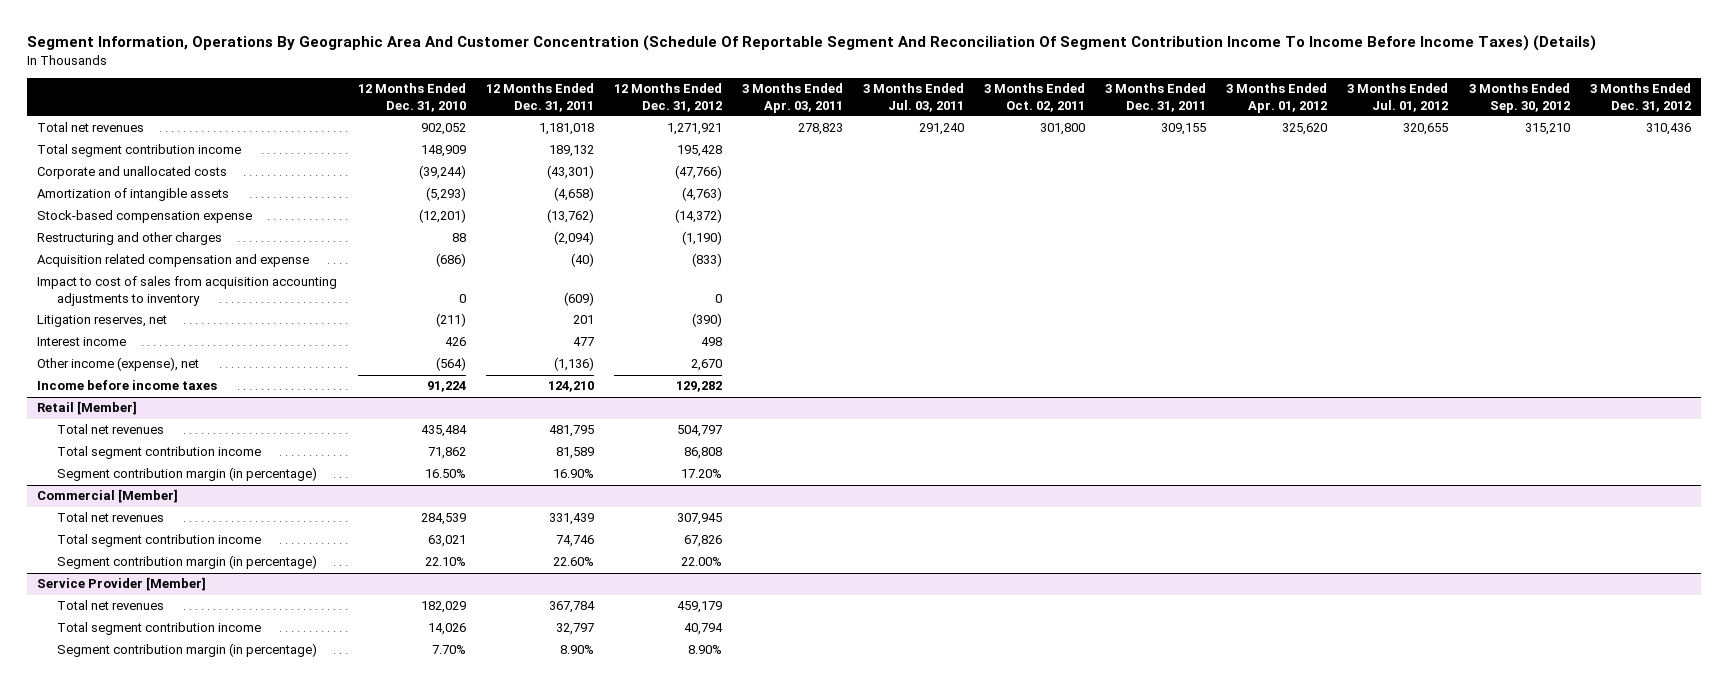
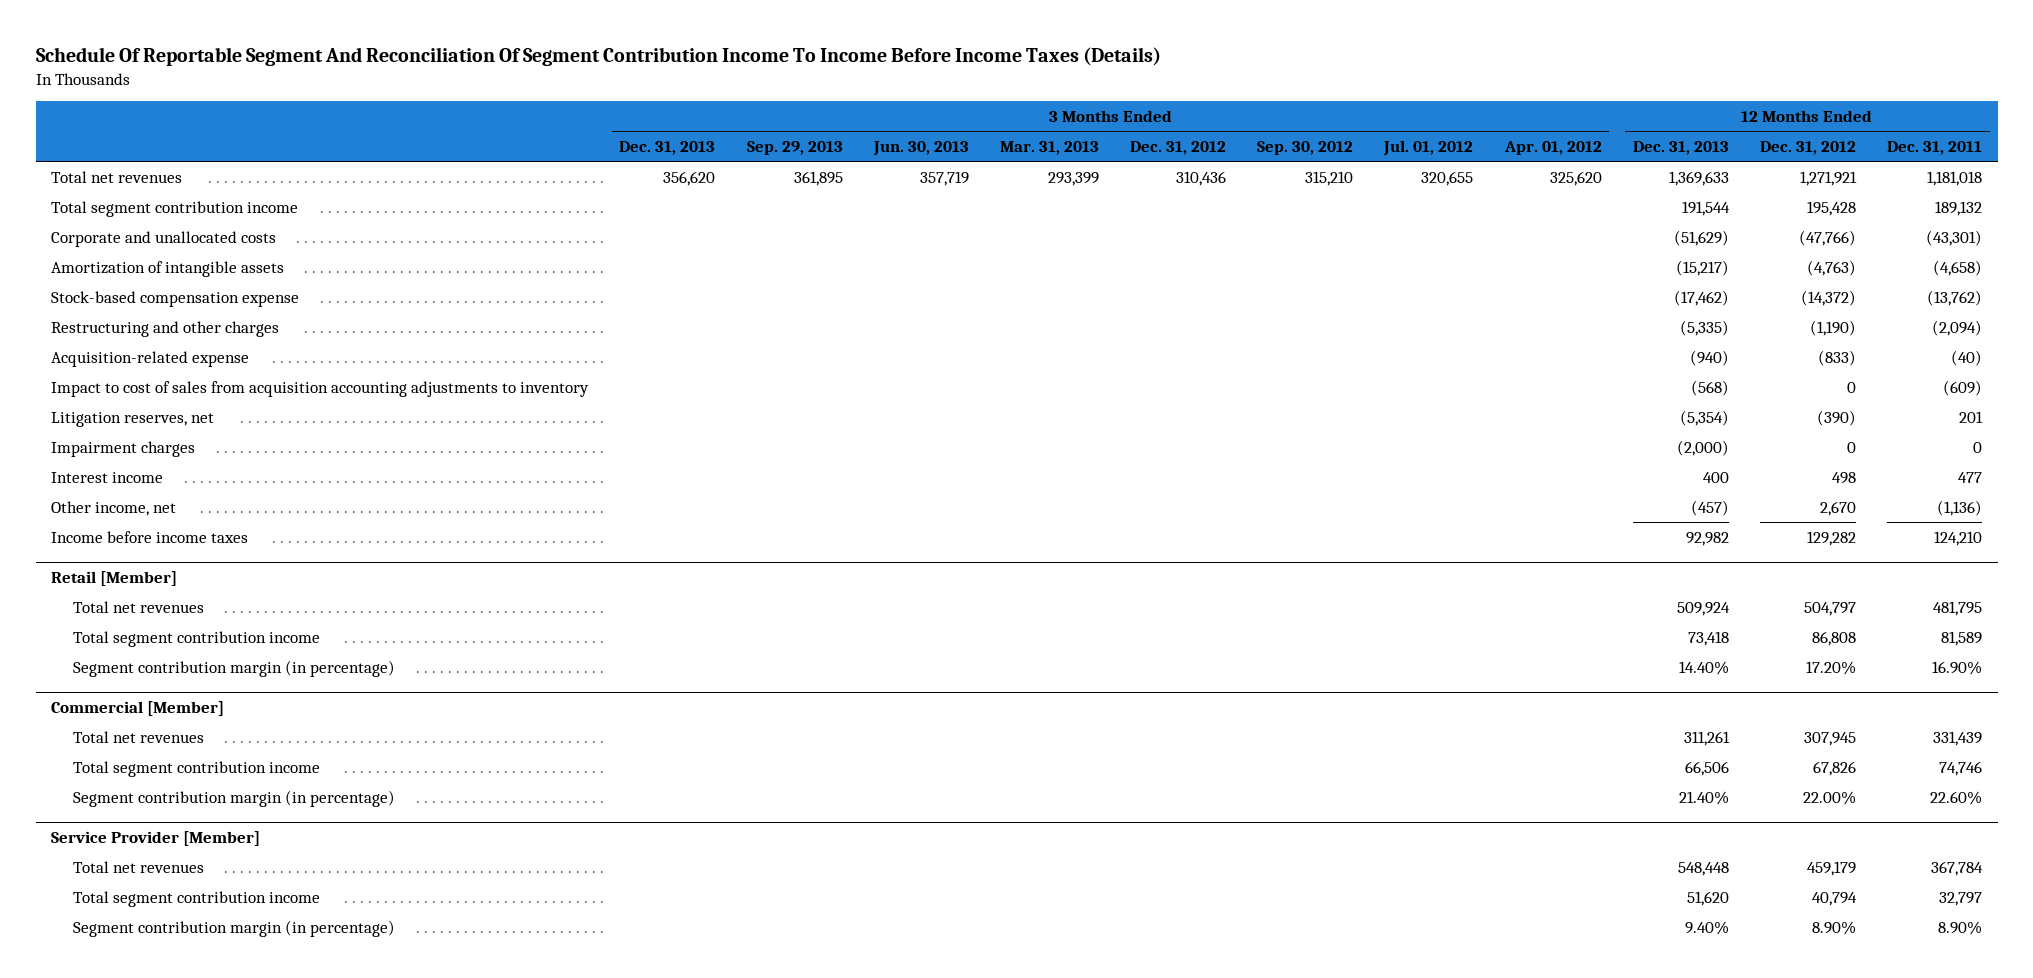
[27,35,1597,52] Segment Information, Operations By Geographic Area And Customer Concentration (Schedule Of Reportable Segment And Reconciliation Of Segment Contribution Income To Income Before Income Taxes) (Details) -> [35,46,1161,66] Schedule Of Reportable Segment And Reconciliation Of Segment Contribution Income To Income Before Income Taxes (Details)
[357,83,466,112] 12 Months Ended Dec. 31, 2010 -> none
[741,83,843,113] 3 Months Ended Apr. 03, 2011 -> none
[863,83,965,112] 3 Months Ended Jul. 03, 2011 -> none
[984,83,1086,112] 3 Months Ended Oct. 02, 2011 -> none
[1105,83,1207,112] 3 Months Ended Dec. 31, 2011 -> none
none -> [619,140,716,155] Dec. 31, 2013
none -> [746,140,843,155] Sep. 29, 2013
none -> [872,140,969,156] Jun. 30, 2013
none -> [999,140,1099,155] Mar. 31, 2013
none -> [1632,140,1729,155] Dec. 31, 2013
[37,254,310,268] Acquisition related compensation and expense -> [51,350,250,367] Acquisition-related expense
none -> [51,440,196,457] Impairment charges
[37,357,200,372] Other income (expense), net -> [51,500,177,516] Other income, net

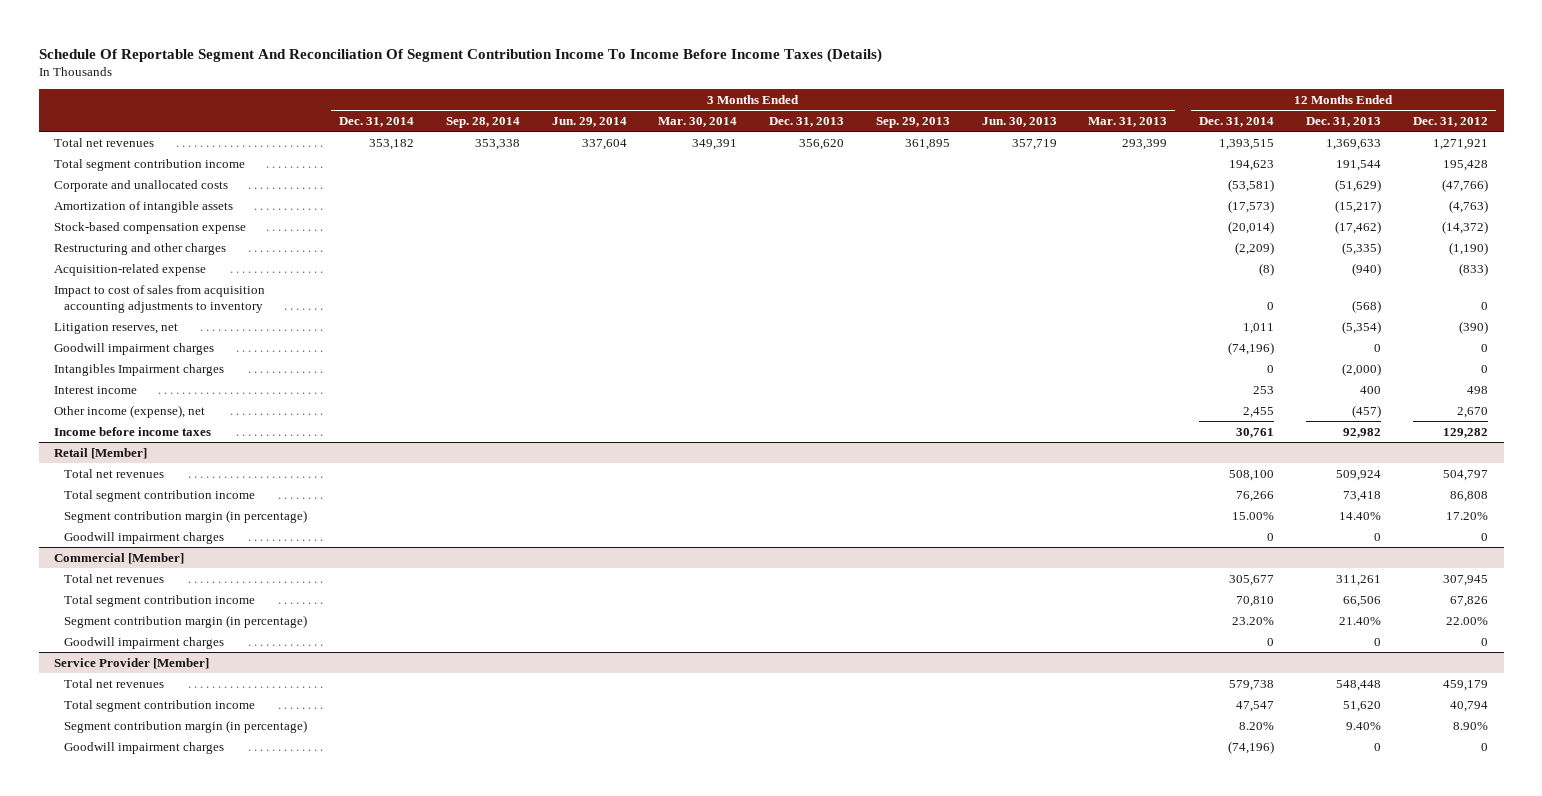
[1130,140,1227,155] Dec. 31, 2012 -> none
[1257,140,1354,155] Sep. 30, 2012 -> none
[1383,139,1474,156] Jul. 01, 2012 -> none
[1503,140,1602,155] Apr. 01, 2012 -> none
[1887,140,1983,155] Dec. 31, 2011 -> none
none -> [338,116,414,127] Dec. 31, 2014
none -> [445,116,520,128] Sep. 28, 2014
none -> [551,116,627,127] Jun. 29, 2014
none -> [658,116,738,127] Mar. 30, 2014
none -> [1199,116,1275,127] Dec. 31, 2014
none -> [54,342,215,355] Goodwill impairment charges
[51,440,196,457] Impairment charges -> [54,363,225,376] Intangibles Impairment charges
[51,500,177,516] Other income, net -> [54,404,206,418] Other income (expense), net
none -> [64,531,225,544] Goodwill impairment charges
none -> [64,636,225,649] Goodwill impairment charges
none -> [64,741,225,754] Goodwill impairment charges

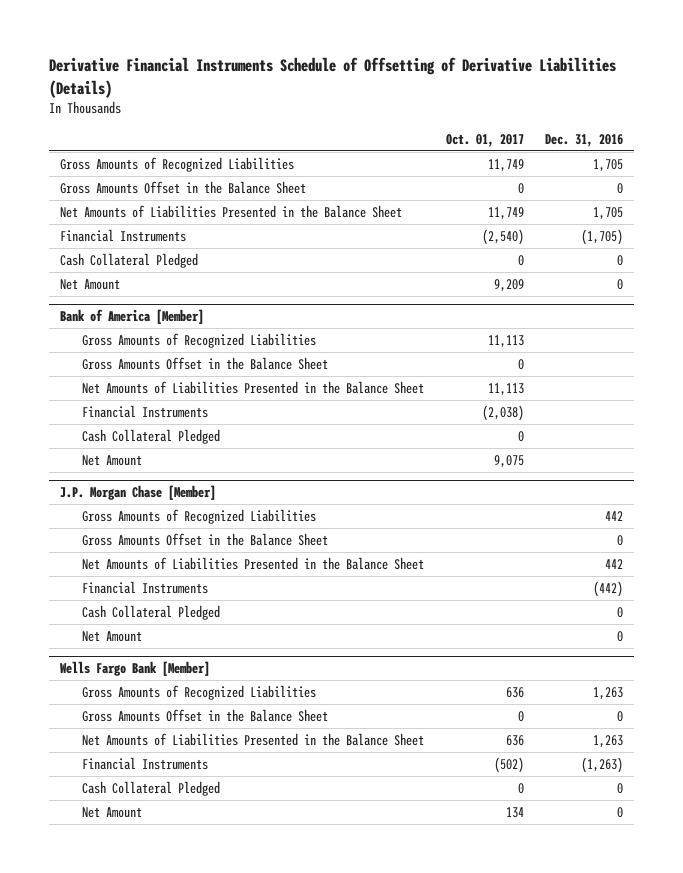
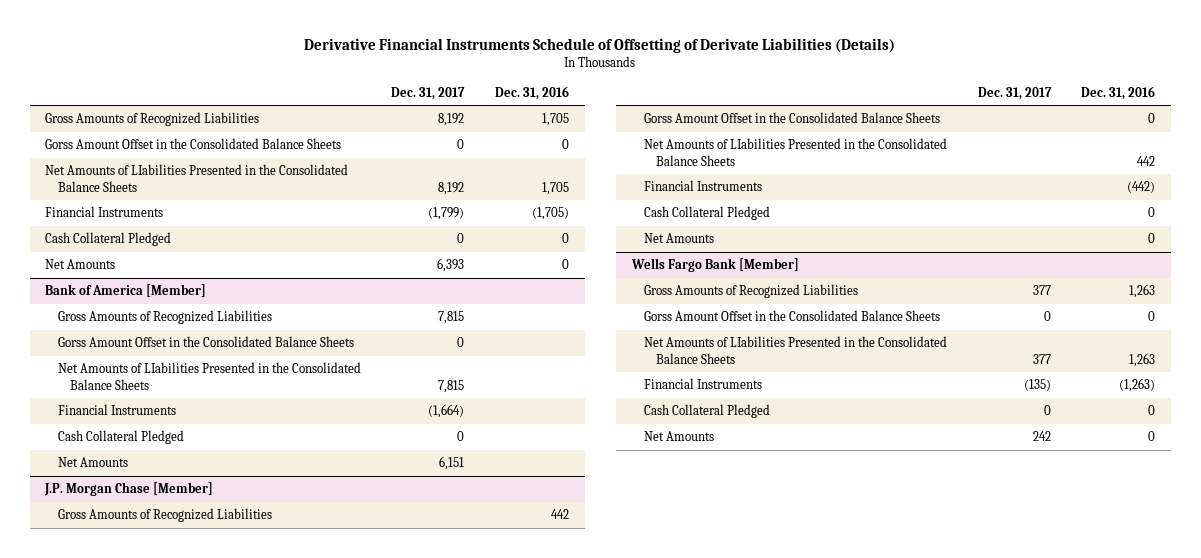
[49,57,617,98] Derivative Financial Instruments Schedule of Offsetting of Derivative Liabilities (Details) -> [304,37,896,53] Derivative Financial Instruments Schedule of Offsetting of Derivate Liabilities (Details)
[445,133,524,147] Oct. 01, 2017 -> none
none -> [391,86,466,100] Dec. 31, 2017
[60,180,307,194] Gross Amounts Offset in the Balance Sheet -> [45,138,342,150] Gorss Amount Offset in the Consolidated Balance Sheets
[60,204,403,218] Net Amounts of Liabilities Presented in the Balance Sheet -> [45,164,349,192] Net Amounts of LIabilities Presented in the Consolidated Balance Sheets
[60,278,121,290] Net Amount -> [45,259,116,270] Net Amounts
[82,356,329,370] Gross Amounts Offset in the Balance Sheet -> [57,336,354,348] Gorss Amount Offset in the Consolidated Balance Sheets
[82,380,425,394] Net Amounts of Liabilities Presented in the Balance Sheet -> [57,362,361,390] Net Amounts of LIabilities Presented in the Consolidated Balance Sheets
[82,454,143,466] Net Amount -> [57,457,128,468] Net Amounts
[82,532,329,546] Gross Amounts Offset in the Balance Sheet -> [643,112,940,124] Gorss Amount Offset in the Consolidated Balance Sheets
[82,556,425,570] Net Amounts of Liabilities Presented in the Balance Sheet -> [643,138,947,166] Net Amounts of LIabilities Presented in the Consolidated Balance Sheets
[82,630,143,642] Net Amount -> [643,233,714,244] Net Amounts
[82,708,329,722] Gross Amounts Offset in the Balance Sheet -> [643,310,940,322] Gorss Amount Offset in the Consolidated Balance Sheets
[82,732,425,746] Net Amounts of Liabilities Presented in the Balance Sheet -> [643,336,947,364] Net Amounts of LIabilities Presented in the Consolidated Balance Sheets
[82,806,143,818] Net Amount -> [643,431,714,442] Net Amounts

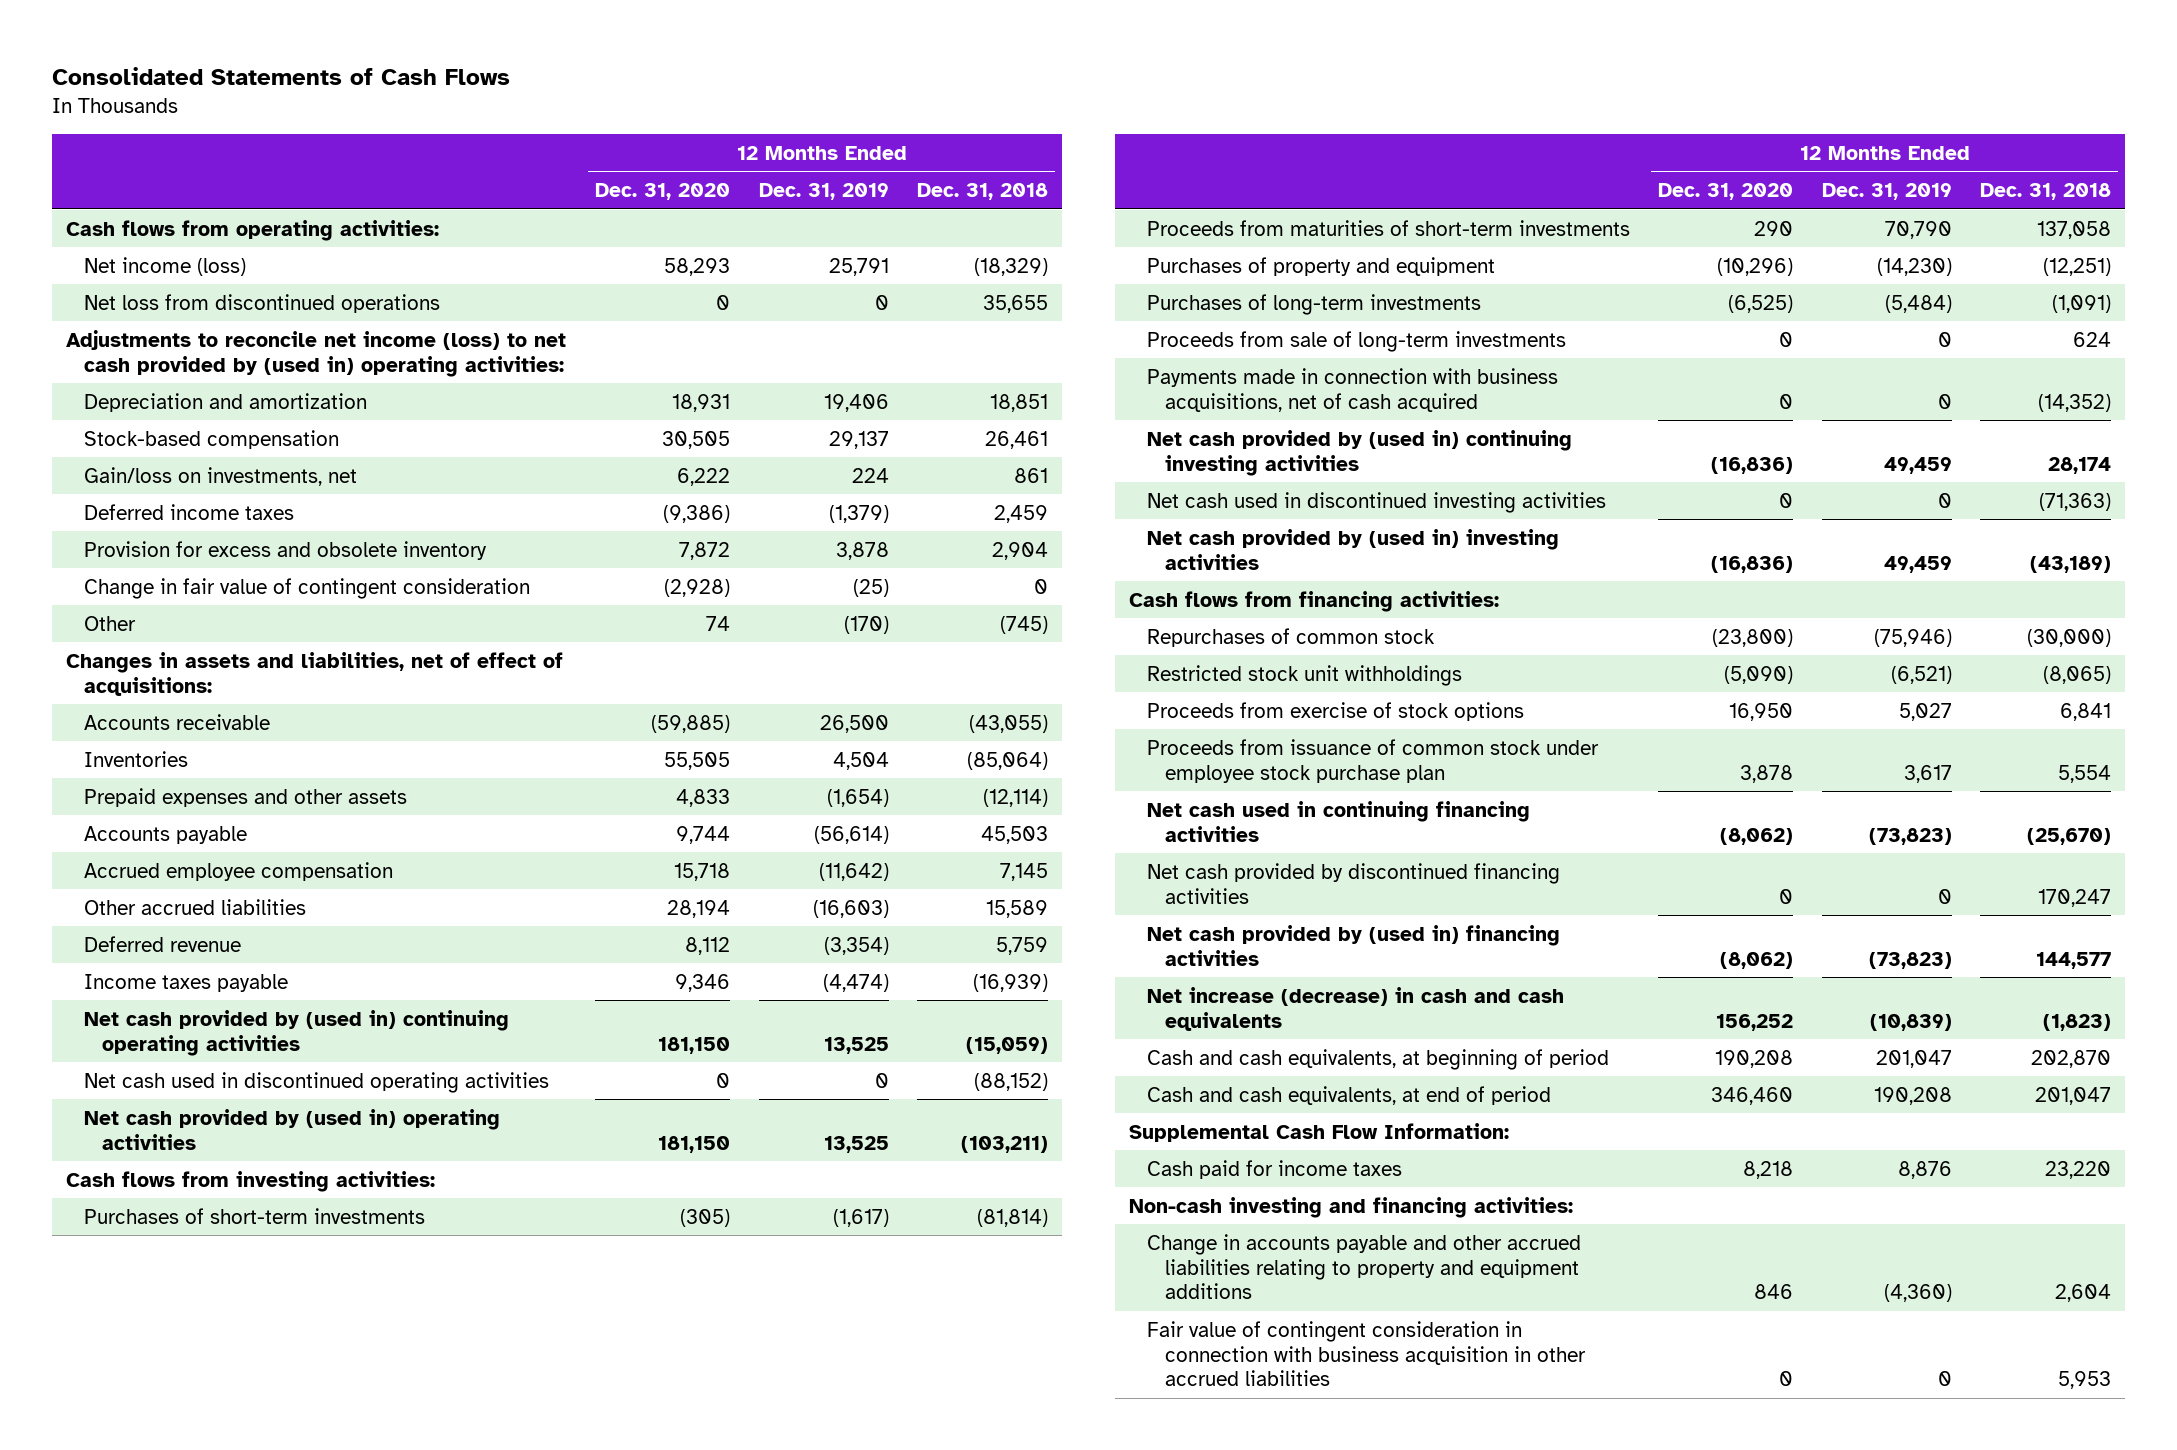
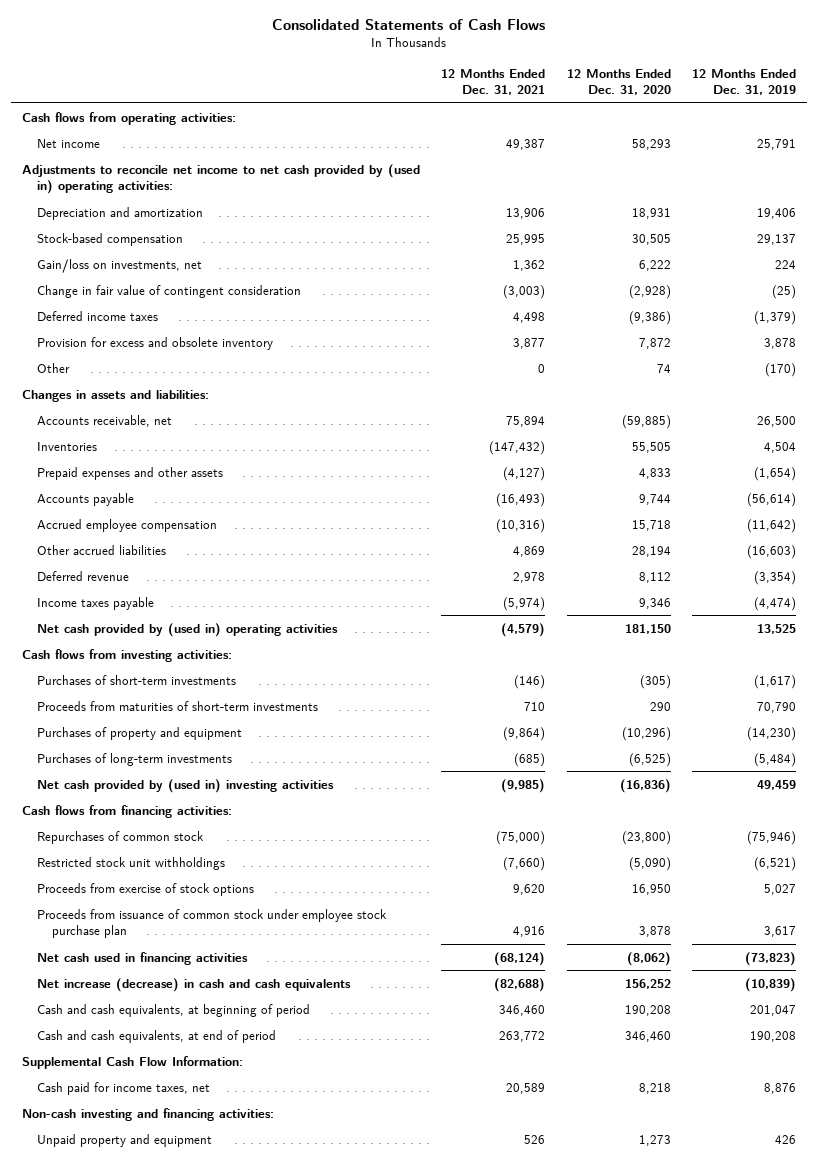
[917,183,1049,201] Dec. 31, 2018 -> none
none -> [441,68,546,95] 12 Months Ended Dec. 31, 2021
[84,293,441,313] Net loss from discontinued operations -> none
[84,256,247,276] Net income (loss) -> [36,138,100,148] Net income
[66,329,567,377] Adjustments to reconcile net income (loss) to net cash provided by (used in) operating activities: -> [21,163,420,194] Adjustments to reconcile net income to net cash provided by (used in) operating activities:
[84,577,531,599] Change in fair value of contingent consideration -> [36,284,301,298] Change in fair value of contingent consideration
[66,651,564,696] Changes in assets and liabilities, net of effect of acquisitions: -> [21,389,209,402] Changes in assets and liabilities:
[84,713,271,730] Accounts receivable -> [36,414,172,427] Accounts receivable, net
[84,1009,510,1056] Net cash provided by (used in) continuing operating activities -> none
[84,1071,550,1093] Net cash used in discontinued operating activities -> none
[1146,330,1566,352] Proceeds from sale of long-term investments -> none
[1146,367,1558,412] Payments made in connection with business acquisitions, net of cash acquired -> none
[1146,429,1572,476] Net cash provided by (used in) continuing investing activities -> none
[1146,491,1606,513] Net cash used in discontinued investing activities -> none
[1146,800,1530,842] Net cash used in continuing financing activities -> none
[1146,862,1560,904] Net cash provided by discontinued financing activities -> none
[1146,924,1560,966] Net cash provided by (used in) financing activities -> [36,951,248,965] Net cash used in financing activities
[1146,1159,1402,1179] Cash paid for income taxes -> [36,1081,210,1095] Cash paid for income taxes, net
[1146,1233,1581,1300] Change in accounts payable and other accrued liabilities relating to property and equipment additions -> none
[1146,1320,1586,1387] Fair value of contingent consideration in connection with business acquisition in other accrued liabilities -> none
none -> [36,1133,212,1147] Unpaid property and equipment

